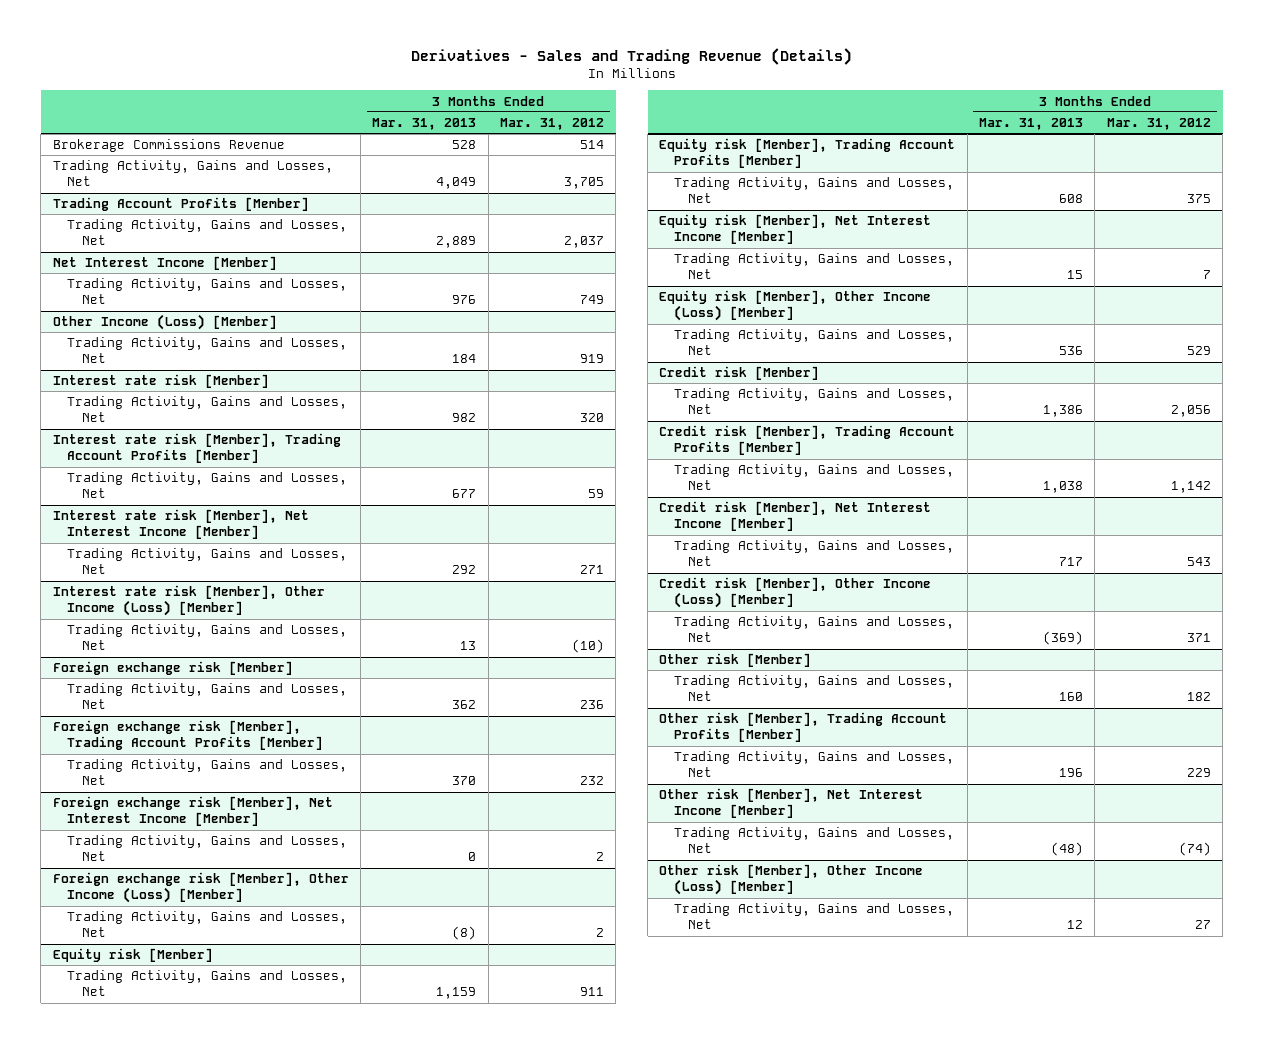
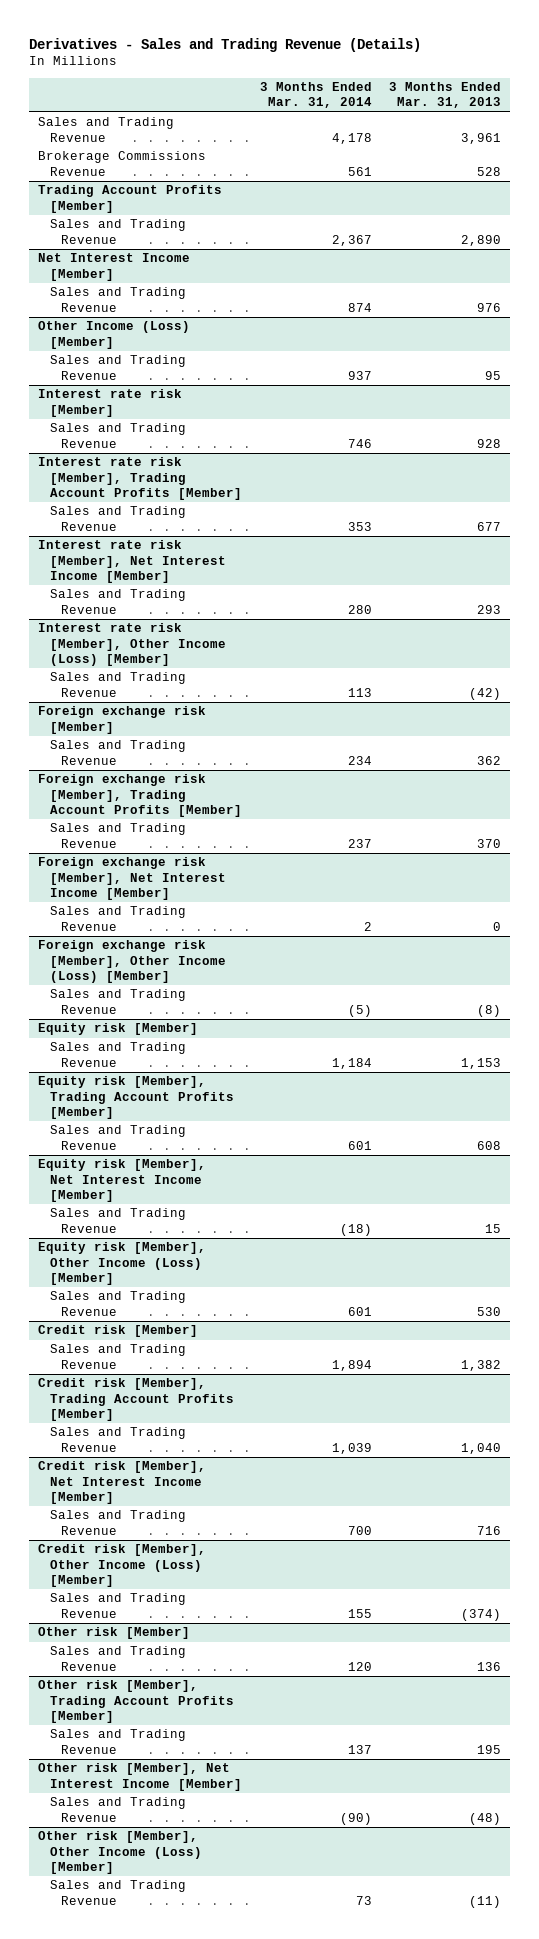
[500,118,605,131] Mar. 31, 2012 -> none
none -> [259,81,372,109] 3 Months Ended Mar. 31, 2014
none -> [38,117,175,142] Sales and Trading Revenue
[52,160,333,187] Trading Activity, Gains and Losses, Net -> none
[67,219,348,246] Trading Activity, Gains and Losses, Net -> [49,219,186,244] Sales and Trading Revenue
[436,236,477,249] 2,889 -> [461,234,502,246] 2,890
[67,278,348,305] Trading Activity, Gains and Losses, Net -> [49,287,186,312] Sales and Trading Revenue
[67,337,348,364] Trading Activity, Gains and Losses, Net -> [49,355,186,380] Sales and Trading Revenue
[452,354,477,364] 184 -> [485,370,502,380] 95
[67,396,348,423] Trading Activity, Gains and Losses, Net -> [49,423,186,448] Sales and Trading Revenue
[452,413,477,423] 982 -> [477,438,502,448] 928
[67,472,348,499] Trading Activity, Gains and Losses, Net -> [49,506,186,531] Sales and Trading Revenue
[67,548,348,575] Trading Activity, Gains and Losses, Net -> [49,589,186,614] Sales and Trading Revenue
[452,565,477,575] 292 -> [477,604,502,614] 293
[67,624,348,651] Trading Activity, Gains and Losses, Net -> [49,672,186,697] Sales and Trading Revenue
[460,641,477,651] 13 -> [469,687,502,700] (42)
[67,683,348,710] Trading Activity, Gains and Losses, Net -> [49,740,186,765] Sales and Trading Revenue
[67,759,348,786] Trading Activity, Gains and Losses, Net -> [49,823,186,848] Sales and Trading Revenue
[67,835,348,862] Trading Activity, Gains and Losses, Net -> [49,906,186,931] Sales and Trading Revenue
[67,911,348,938] Trading Activity, Gains and Losses, Net -> [49,989,186,1014] Sales and Trading Revenue
[67,970,348,997] Trading Activity, Gains and Losses, Net -> [49,1042,186,1067] Sales and Trading Revenue
[436,987,477,1000] 1,159 -> [461,1057,502,1069] 1,153
[673,177,954,204] Trading Activity, Gains and Losses, Net -> [49,1125,186,1150] Sales and Trading Revenue
[673,253,954,280] Trading Activity, Gains and Losses, Net -> [49,1208,186,1233] Sales and Trading Revenue
[673,329,954,356] Trading Activity, Gains and Losses, Net -> [49,1291,186,1316] Sales and Trading Revenue
[1059,346,1084,356] 536 -> [477,1306,502,1316] 530
[673,388,954,415] Trading Activity, Gains and Losses, Net -> [49,1344,186,1369] Sales and Trading Revenue
[1043,405,1084,418] 1,386 -> [461,1359,502,1371] 1,382
[673,464,954,491] Trading Activity, Gains and Losses, Net -> [49,1427,186,1452] Sales and Trading Revenue
[1043,481,1084,494] 1,038 -> [461,1442,502,1454] 1,040
[673,540,954,567] Trading Activity, Gains and Losses, Net -> [49,1510,186,1535] Sales and Trading Revenue
[1059,557,1084,567] 717 -> [477,1525,502,1535] 716
[673,616,954,643] Trading Activity, Gains and Losses, Net -> [49,1593,186,1618] Sales and Trading Revenue
[1043,631,1084,646] (369) -> [461,1608,502,1621] (374)
[673,675,954,702] Trading Activity, Gains and Losses, Net -> [49,1646,186,1671] Sales and Trading Revenue
[1059,692,1084,702] 160 -> [477,1661,502,1671] 136
[673,751,954,778] Trading Activity, Gains and Losses, Net -> [49,1729,186,1754] Sales and Trading Revenue
[1059,768,1084,778] 196 -> [477,1744,502,1754] 195
[673,827,954,854] Trading Activity, Gains and Losses, Net -> [49,1797,186,1822] Sales and Trading Revenue
[673,903,954,930] Trading Activity, Gains and Losses, Net -> [49,1880,186,1905] Sales and Trading Revenue
[1067,920,1084,930] 12 -> [469,1895,502,1908] (11)

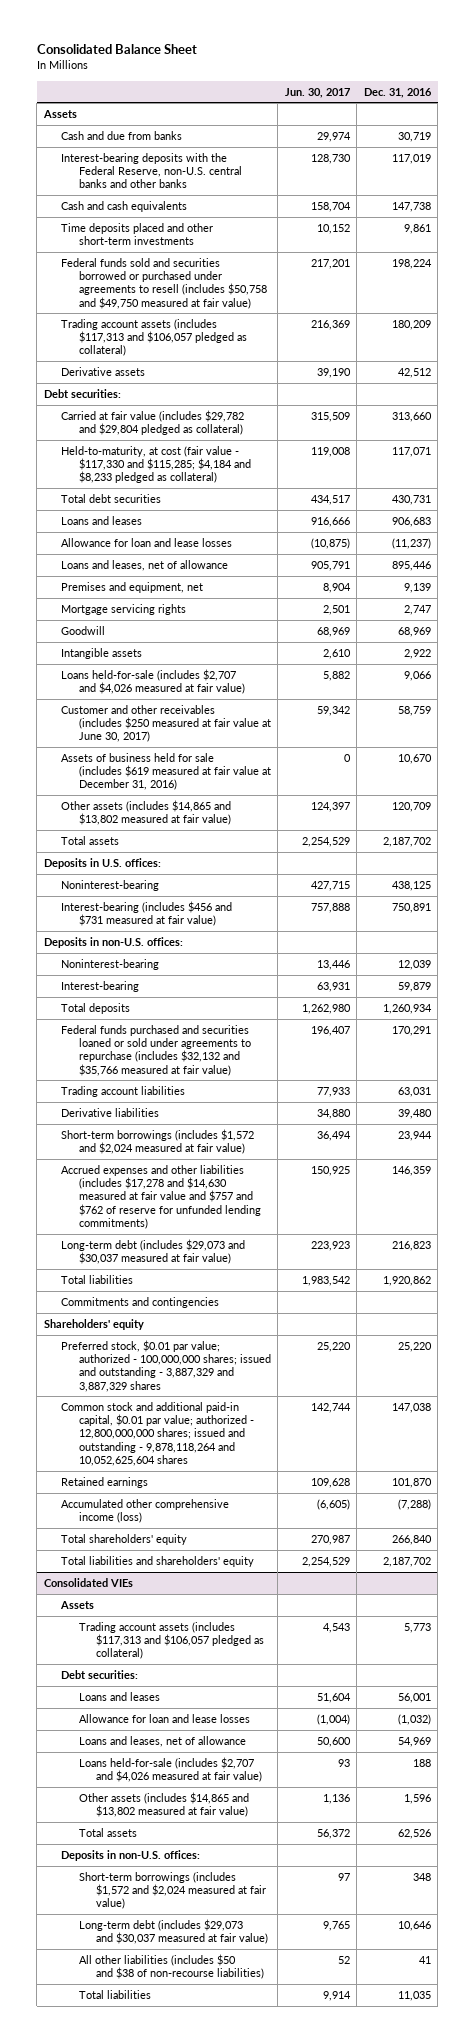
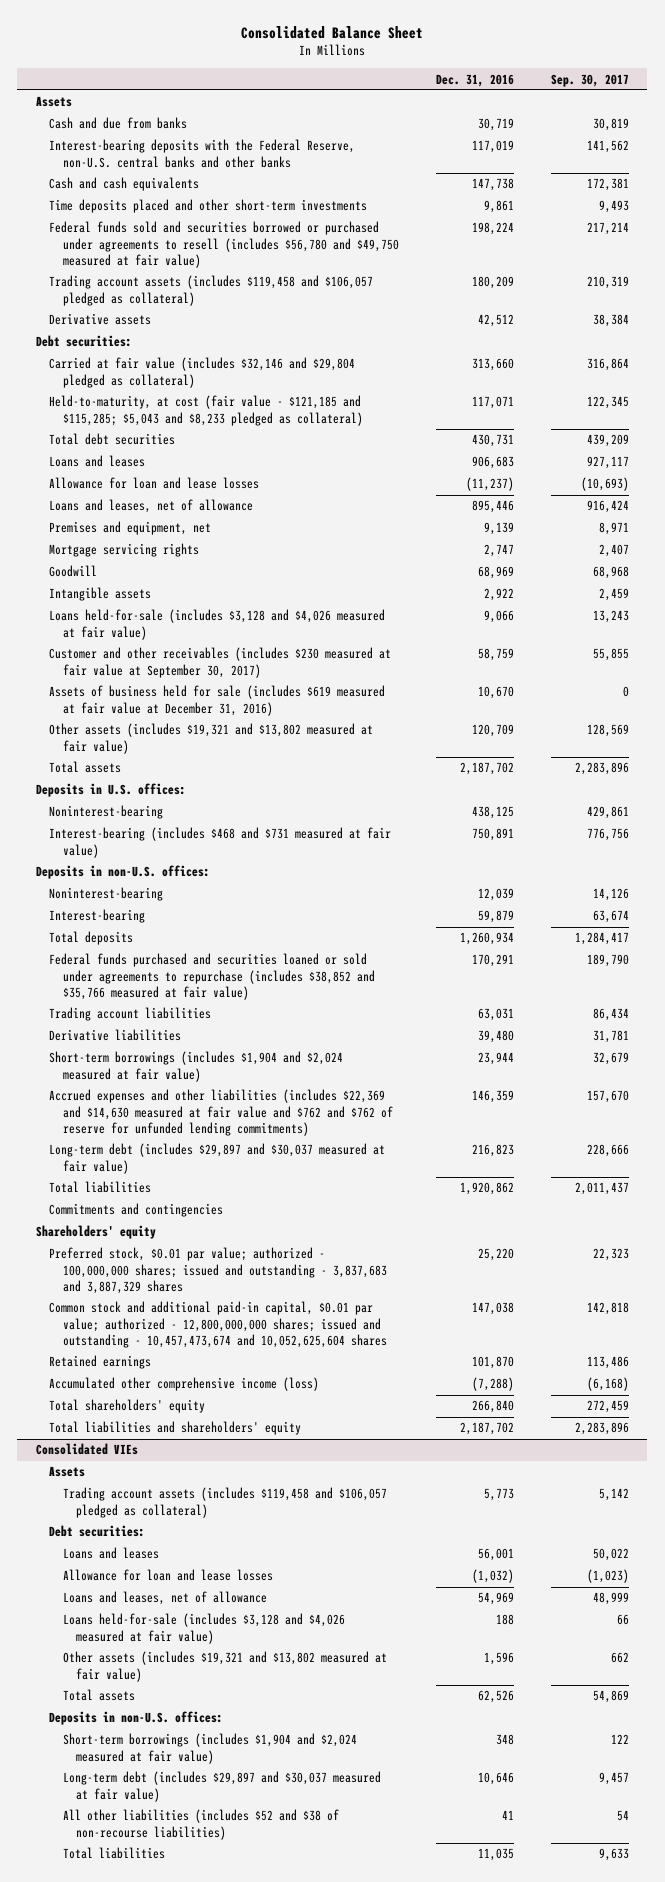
[284,87,350,98] Jun. 30, 2017 -> none
none -> [550,73,629,87] Sep. 30, 2017
[61,257,267,309] Federal funds sold and securities borrowed or purchased under agreements to resell (includes $50,758 and $49,750 measured at fair value) -> [49,221,399,269] Federal funds sold and securities borrowed or purchased under agreements to resell (includes $56,780 and $49,750 measured at fair value)
[61,318,247,357] Trading account assets (includes $117,313 and $106,057 pledged as collateral) -> [49,275,374,306] Trading account assets (includes $119,458 and $106,057 pledged as collateral)
[61,409,245,436] Carried at fair value (includes $29,782 and $29,804 pledged as collateral) -> [49,357,356,388] Carried at fair value (includes $32,146 and $29,804 pledged as collateral)
[61,445,251,484] Held-to-maturity, at cost (fair value - $117,330 and $115,285; $4,184 and $8,233 pledged as collateral) -> [49,395,363,426] Held-to-maturity, at cost (fair value - $121,185 and $115,285; $5,043 and $8,233 pledged as collateral)
[61,668,245,695] Loans held-for-sale (includes $2,707 and $4,026 measured at fair value) -> [49,609,386,640] Loans held-for-sale (includes $3,128 and $4,026 measured at fair value)
[61,704,271,743] Customer and other receivables (includes $250 measured at fair value at June 30, 2017) -> [49,647,392,678] Customer and other receivables (includes $230 measured at fair value at September 30, 2017)
[61,799,232,826] Other assets (includes $14,865 and $13,802 measured at fair value) -> [49,723,374,754] Other assets (includes $19,321 and $13,802 measured at fair value)
[61,900,233,927] Interest-bearing (includes $456 and $731 measured at fair value) -> [49,827,392,858] Interest-bearing (includes $468 and $731 measured at fair value)
[61,1024,251,1076] Federal funds purchased and securities loaned or sold under agreements to repurchase (includes $32,132 and $35,766 measured at fair value) -> [49,953,375,1001] Federal funds purchased and securities loaned or sold under agreements to repurchase (includes $38,852 and $35,766 measured at fair value)
[61,1128,255,1155] Short-term borrowings (includes $1,572 and $2,024 measured at fair value) -> [49,1051,344,1082] Short-term borrowings (includes $1,904 and $2,024 measured at fair value)
[61,1164,261,1229] Accrued expenses and other liabilities (includes $17,278 and $14,630 measured at fair value and $757 and $762 of reserve for unfunded lending commitments) -> [49,1089,393,1137] Accrued expenses and other liabilities (includes $22,369 and $14,630 measured at fair value and $762 and $762 of reserve for unfunded lending commitments)
[61,1238,246,1265] Long-term debt (includes $29,073 and $30,037 measured at fair value) -> [49,1143,386,1174] Long-term debt (includes $29,897 and $30,037 measured at fair value)
[61,1339,271,1392] Preferred stock, $0.01 par value; authorized - 100,000,000 shares; issued and outstanding - 3,887,329 and 3,887,329 shares -> [49,1247,387,1295] Preferred stock, $0.01 par value; authorized - 100,000,000 shares; issued and outstanding - 3,837,683 and 3,887,329 shares
[61,1401,254,1466] Common stock and additional paid-in capital, $0.01 par value; authorized - 12,800,000,000 shares; issued and outstanding - 9,878,118,264 and 10,052,625,604 shares -> [49,1301,387,1349] Common stock and additional paid-in capital, $0.01 par value; authorized - 12,800,000,000 shares; issued and outstanding - 10,457,473,674 and 10,052,625,604 shares
[78,1621,264,1660] Trading account assets (includes $117,313 and $106,057 pledged as collateral) -> [62,1487,387,1518] Trading account assets (includes $119,458 and $106,057 pledged as collateral)
[78,1756,262,1783] Loans held-for-sale (includes $2,707 and $4,026 measured at fair value) -> [62,1613,345,1644] Loans held-for-sale (includes $3,128 and $4,026 measured at fair value)
[78,1791,249,1818] Other assets (includes $14,865 and $13,802 measured at fair value) -> [62,1651,387,1682] Other assets (includes $19,321 and $13,802 measured at fair value)
[78,1871,266,1910] Short-term borrowings (includes $1,572 and $2,024 measured at fair value) -> [62,1733,357,1764] Short-term borrowings (includes $1,904 and $2,024 measured at fair value)
[78,1918,268,1945] Long-term debt (includes $29,073 and $30,037 measured at fair value) -> [62,1771,381,1802] Long-term debt (includes $29,897 and $30,037 measured at fair value)
[78,1953,264,1980] All other liabilities (includes $50 and $38 of non-recourse liabilities) -> [62,1809,339,1840] All other liabilities (includes $52 and $38 of non-recourse liabilities)

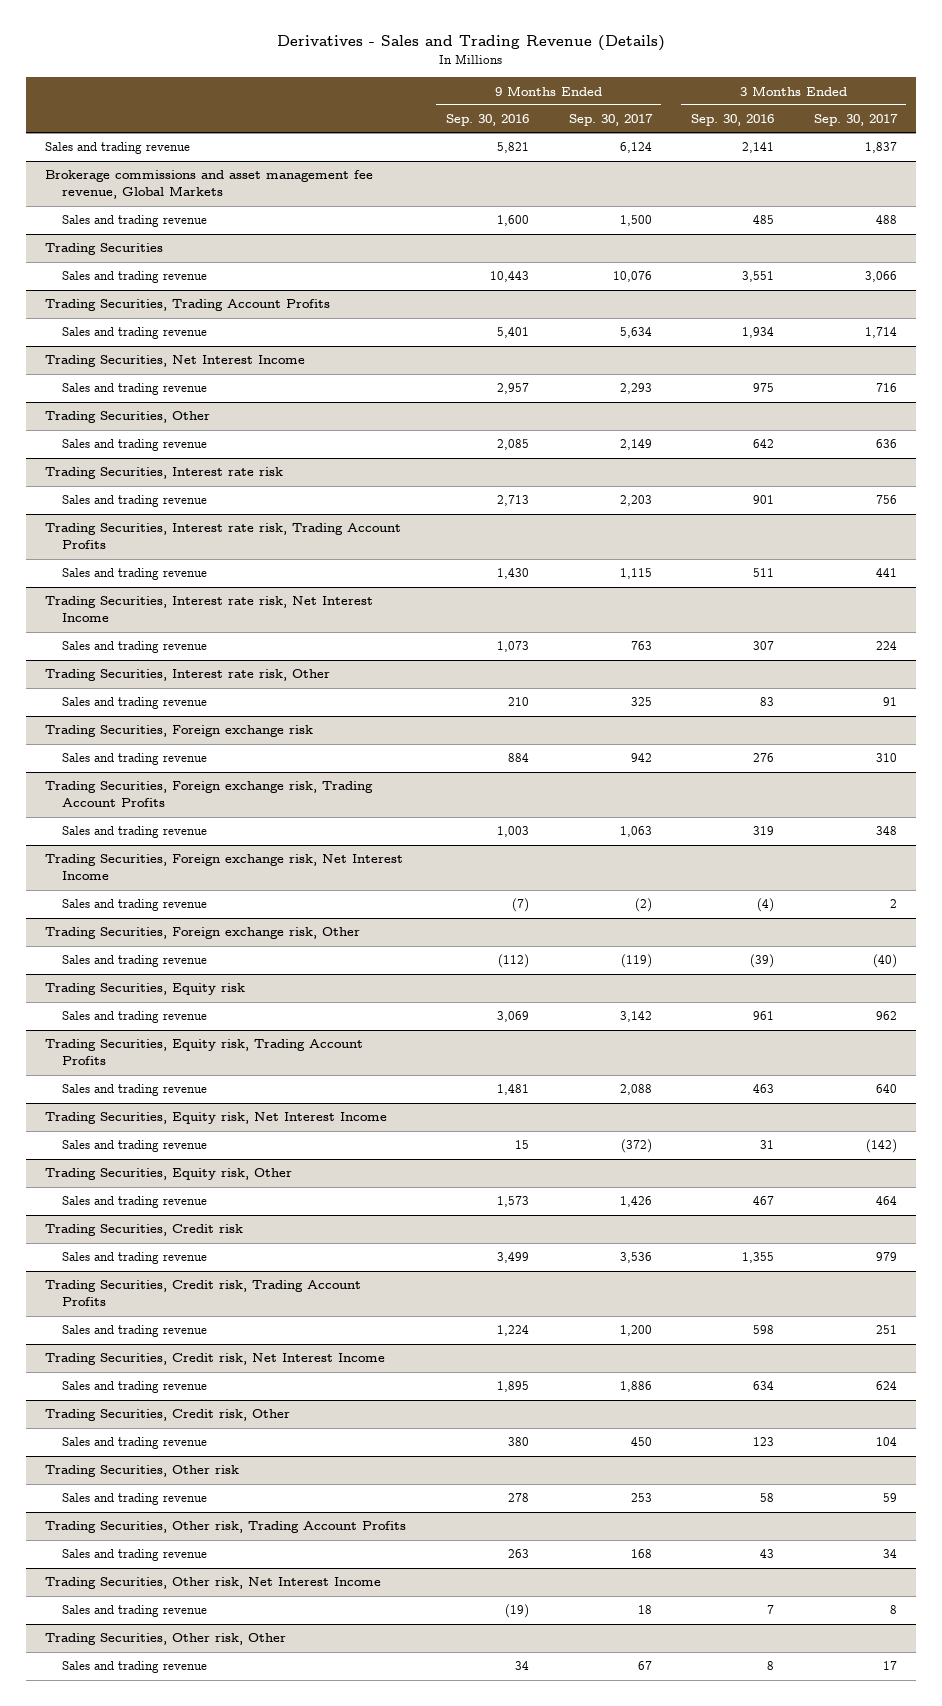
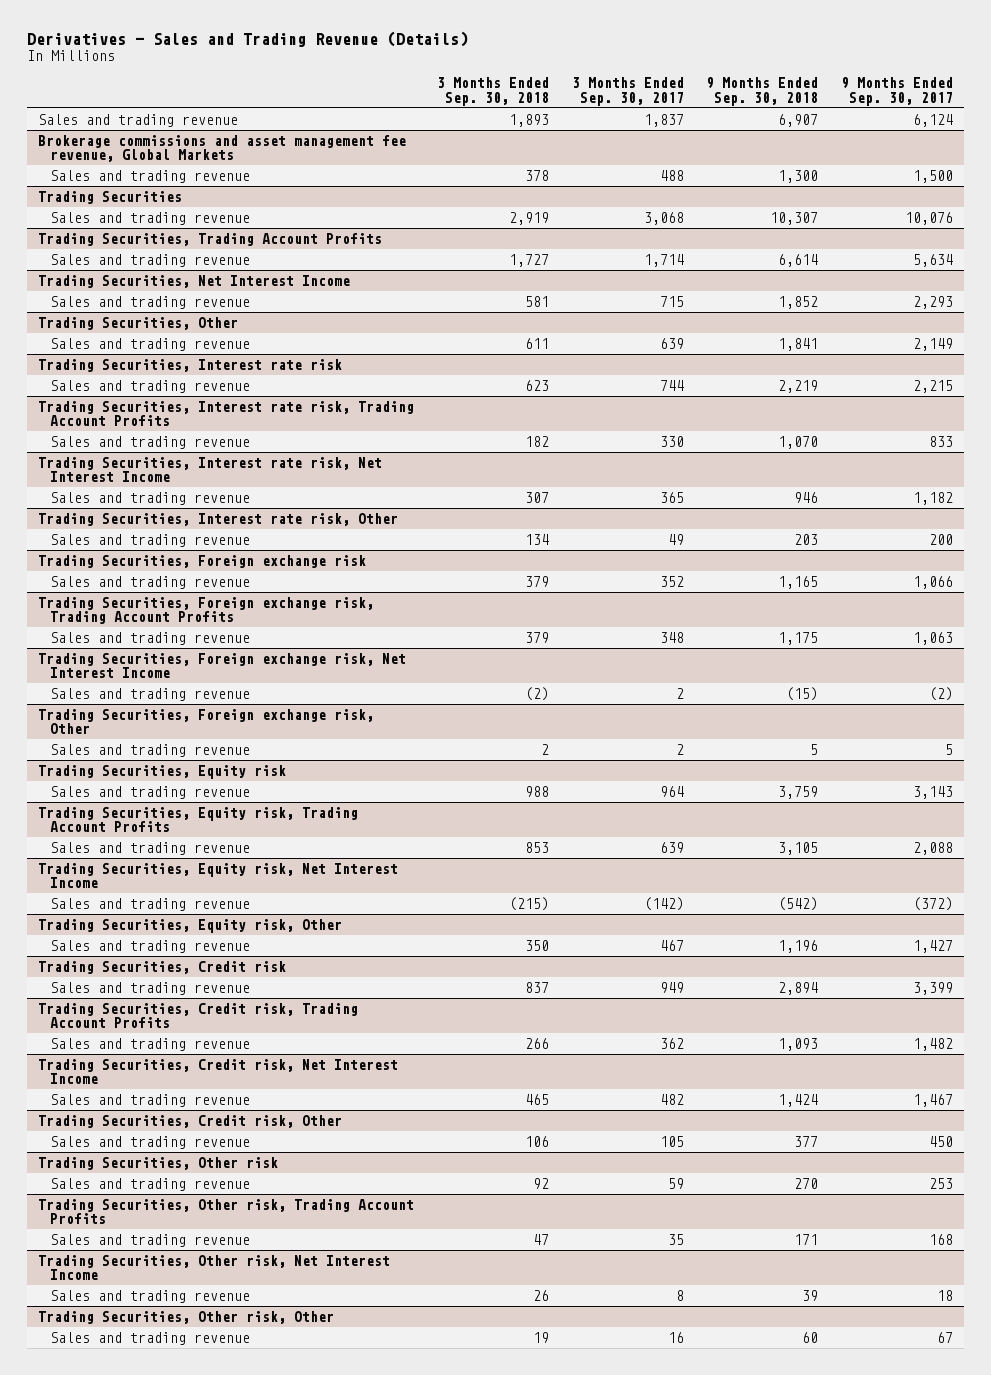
[446,114,530,127] Sep. 30, 2016 -> none
[691,114,775,127] Sep. 30, 2016 -> none
none -> [436,77,549,106] 3 Months Ended Sep. 30, 2018
none -> [706,77,819,106] 9 Months Ended Sep. 30, 2018
[864,271,897,283] 3,066 -> [643,211,684,225] 3,068
[875,383,897,393] 716 -> [659,295,684,307] 715
[875,439,897,449] 636 -> [659,337,684,349] 639
[619,495,652,507] 2,203 -> [912,379,953,393] 2,215
[875,495,897,505] 756 -> [659,379,684,391] 744
[619,568,652,580] 1,115 -> [928,435,953,447] 833
[875,568,897,578] 441 -> [659,435,684,447] 330
[630,641,652,651] 763 -> [912,491,953,505] 1,182
[875,641,897,651] 224 -> [659,491,684,503] 365
[630,697,652,707] 325 -> [928,533,953,545] 200
[882,697,897,707] 91 -> [667,533,684,545] 49
[630,753,652,763] 942 -> [912,575,953,589] 1,066
[875,753,897,763] 310 -> [659,575,684,587] 352
[620,954,652,969] (119) -> [944,743,953,755] 5
[872,954,897,969] (40) -> [675,743,684,755] 2
[619,1011,652,1023] 3,142 -> [912,785,953,799] 3,143
[875,1011,897,1021] 962 -> [659,785,684,797] 964
[875,1084,897,1094] 640 -> [659,841,684,853] 639
[619,1196,652,1208] 1,426 -> [912,939,953,953] 1,427
[875,1196,897,1206] 464 -> [659,939,684,951] 467
[619,1252,652,1264] 3,536 -> [912,981,953,995] 3,399
[875,1252,897,1262] 979 -> [659,981,684,993] 949
[619,1325,652,1337] 1,200 -> [912,1037,953,1051] 1,482
[875,1325,897,1335] 251 -> [659,1037,684,1049] 362
[619,1381,652,1393] 1,886 -> [912,1093,953,1107] 1,467
[875,1381,897,1391] 624 -> [659,1093,684,1105] 482
[875,1437,897,1447] 104 -> [659,1135,684,1147] 105
[882,1549,897,1559] 34 -> [667,1233,684,1245] 35
[882,1661,897,1671] 17 -> [667,1331,684,1343] 16

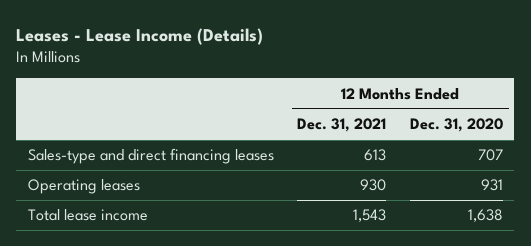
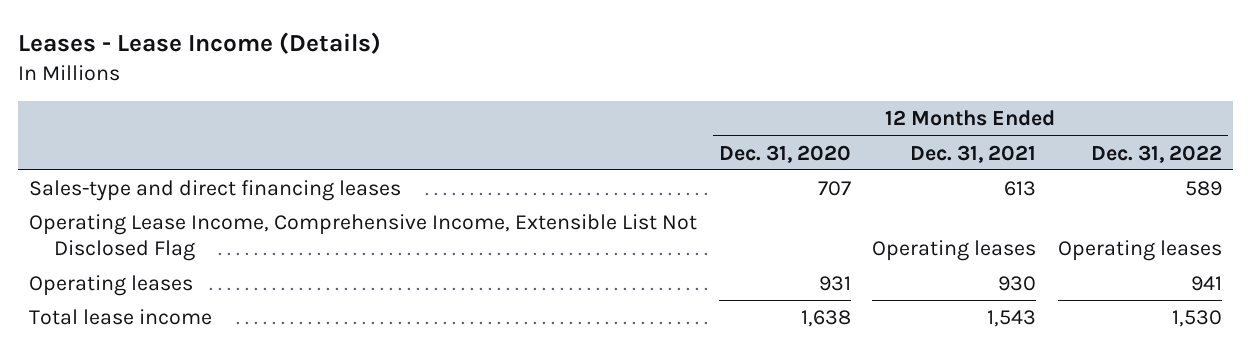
none -> [1091,144,1223,163] Dec. 31, 2022
none -> [28,213,697,262] Operating Lease Income, Comprehensive Income, Extensible List Not Disclosed Flag

